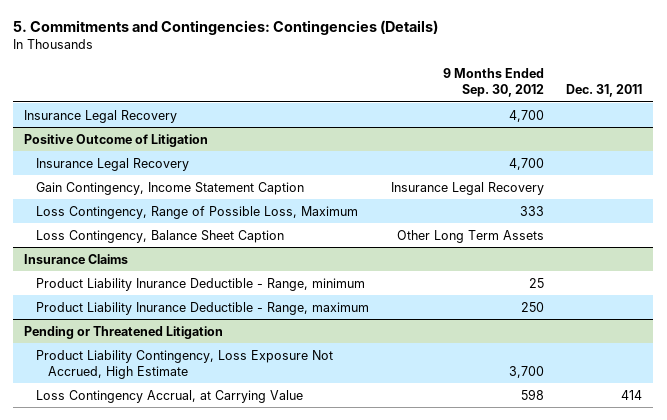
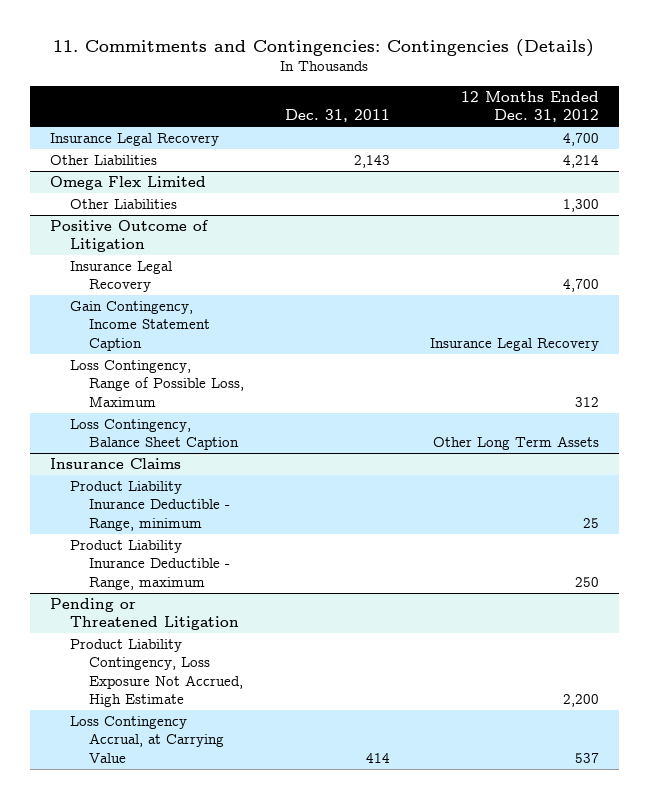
[13,20,439,36] 5. Commitments and Contingencies: Contingencies (Details) -> [53,39,595,58] 11. Commitments and Contingencies: Contingencies (Details)
[443,68,545,98] 9 Months Ended Sep. 30, 2012 -> none
none -> [460,90,599,123] 12 Months Ended Dec. 31, 2012
none -> [49,154,157,165] Other Liabilities
none -> [49,175,206,190] Omega Flex Limited
none -> [69,198,177,209] Other Liabilities

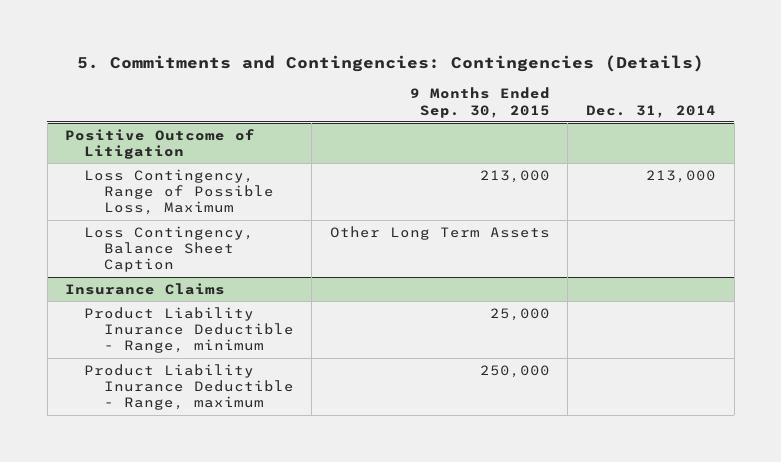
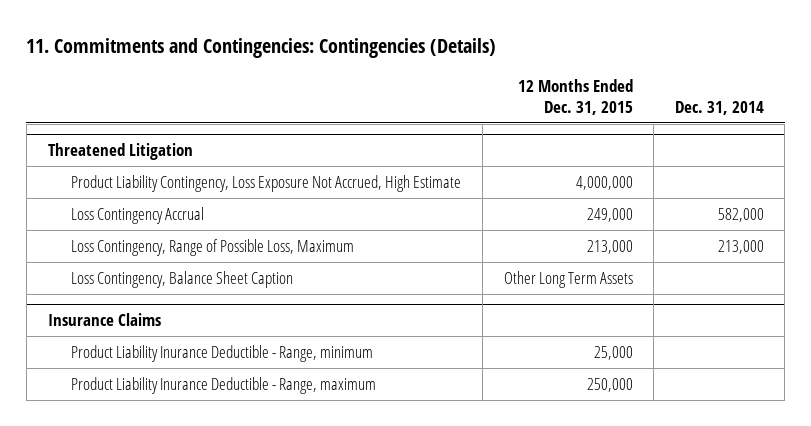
[76,55,704,73] 5. Commitments and Contingencies: Contingencies (Details) -> [26,38,497,59] 11. Commitments and Contingencies: Contingencies (Details)
[409,87,550,118] 9 Months Ended Sep. 30, 2015 -> none
none -> [517,79,633,116] 12 Months Ended Dec. 31, 2015
[65,128,256,160] Positive Outcome of Litigation -> [47,143,193,161] Threatened Litigation
none -> [71,174,462,192] Product Liability Contingency, Loss Exposure Not Accrued, High Estimate
none -> [71,206,205,224] Loss Contingency Accrual

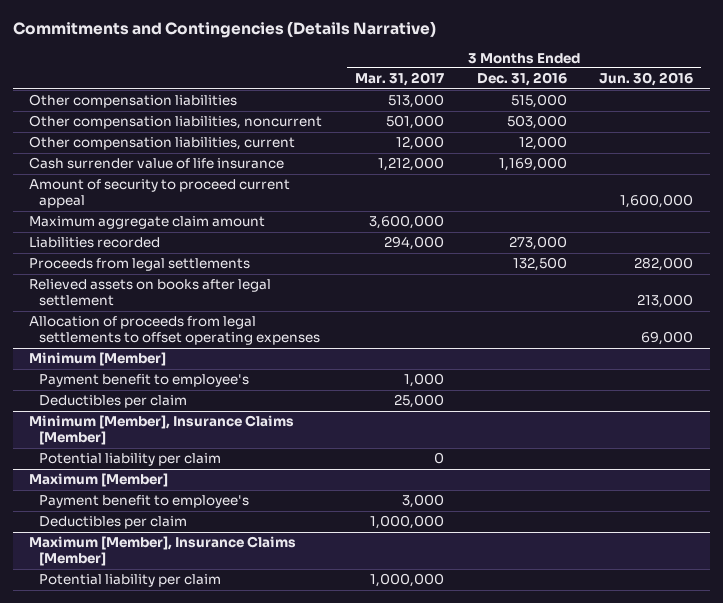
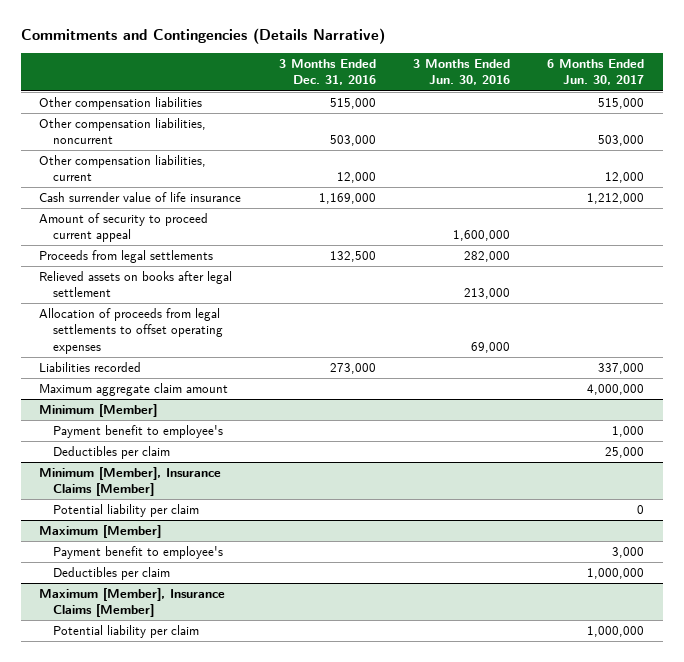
[354,72,444,87] Mar. 31, 2017 -> none
none -> [547,59,645,86] 6 Months Ended Jun. 30, 2017
[29,237,161,249] Liabilities recorded -> [39,362,142,373] Liabilities recorded
[29,216,266,230] Maximum aggregate claim amount -> [39,383,229,397] Maximum aggregate claim amount

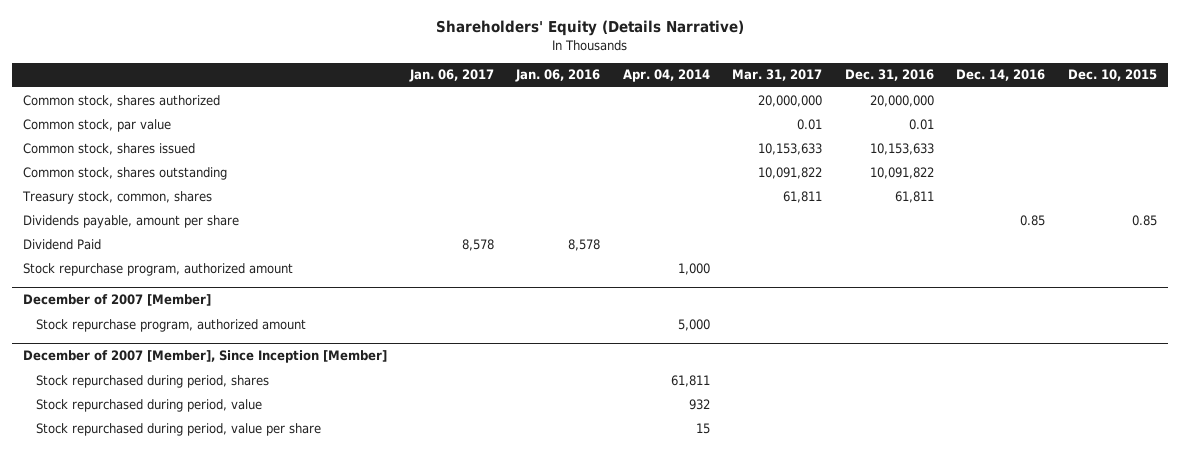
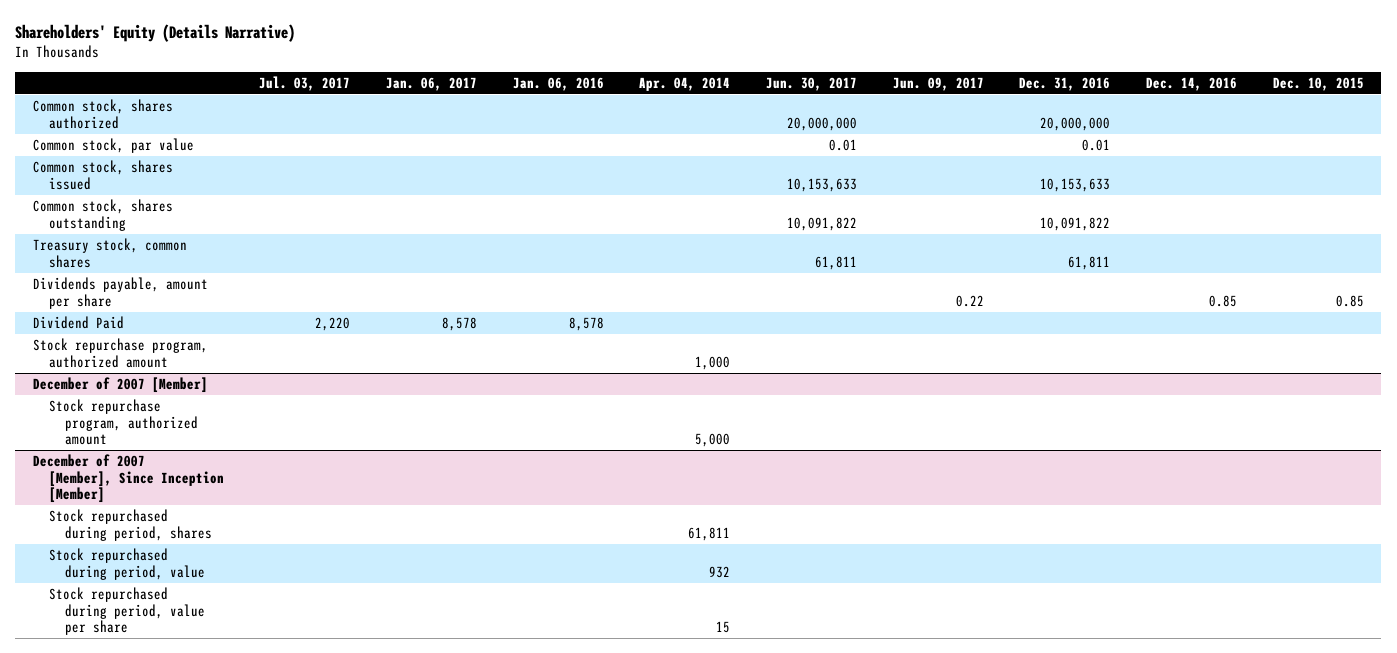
[732,69,823,82] Mar. 31, 2017 -> none
none -> [259,75,351,91] Jul. 03, 2017
none -> [766,76,858,91] Jun. 30, 2017
none -> [892,76,984,91] Jun. 09, 2017
[22,190,213,204] Treasury stock, common, shares -> [33,238,188,268] Treasury stock, common shares

